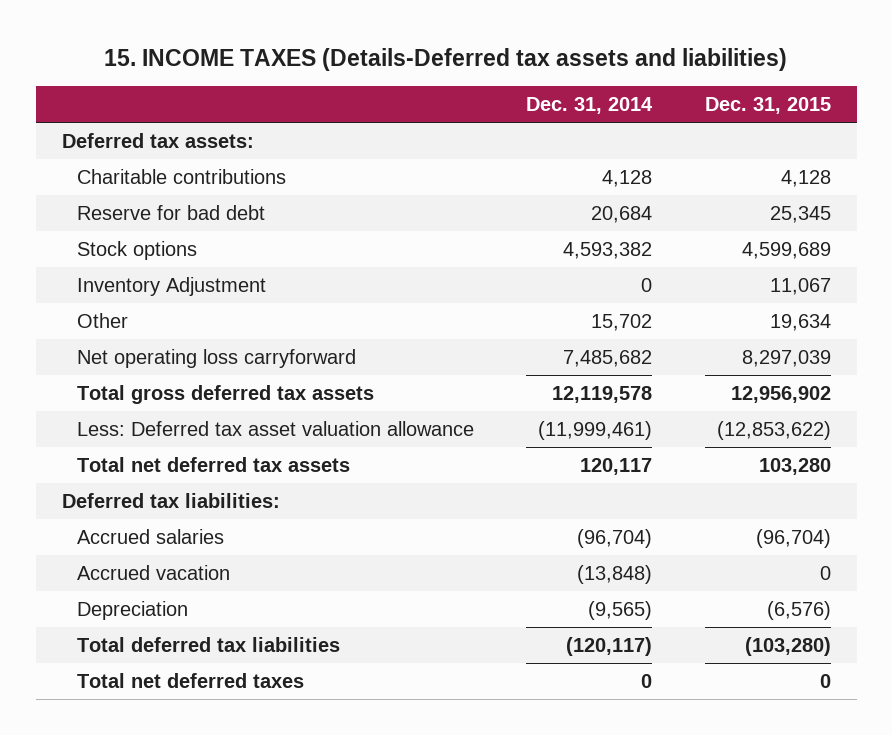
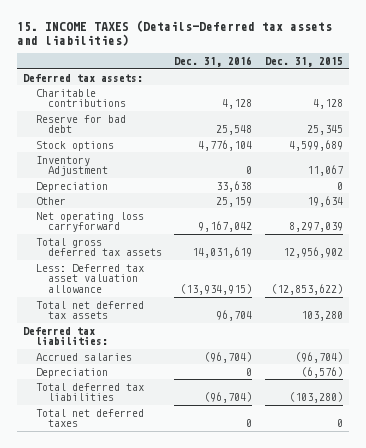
[526,97,654,115] Dec. 31, 2014 -> none
none -> [174,56,253,68] Dec. 31, 2016
none -> [35,181,108,192] Depreciation
[76,564,230,580] Accrued vacation -> none

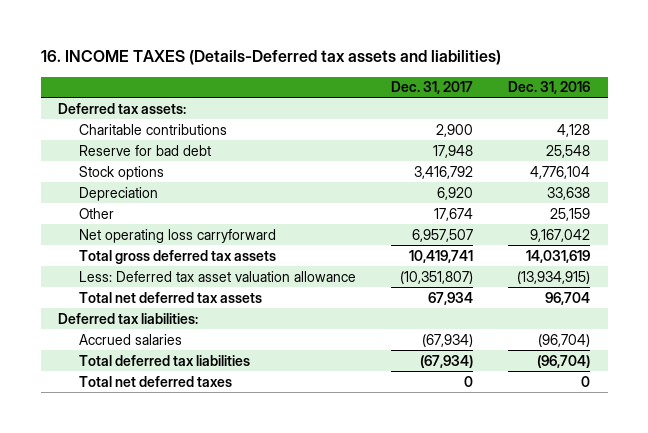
[17,19,333,46] 15. INCOME TAXES (Details-Deferred tax assets and liabilities) -> [40,50,501,66] 16. INCOME TAXES (Details-Deferred tax assets and liabilities)
[264,57,343,68] Dec. 31, 2015 -> none
none -> [390,81,473,95] Dec. 31, 2017
[35,155,109,177] Inventory Adjustment -> none
[35,367,108,378] Depreciation -> none

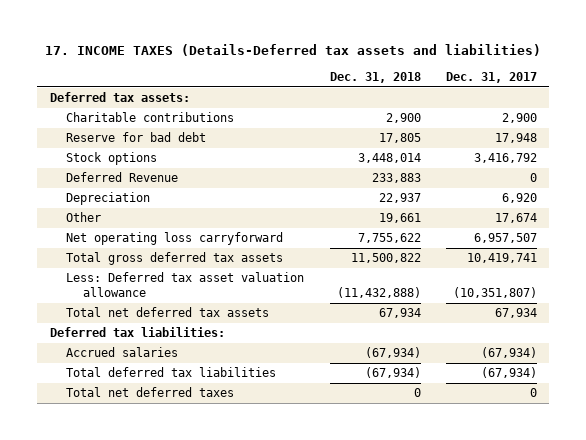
[40,50,501,66] 16. INCOME TAXES (Details-Deferred tax assets and liabilities) -> [45,43,542,56] 17. INCOME TAXES (Details-Deferred tax assets and liabilities)
[507,81,590,95] Dec. 31, 2016 -> none
none -> [329,71,421,83] Dec. 31, 2018
none -> [66,172,179,183] Deferred Revenue

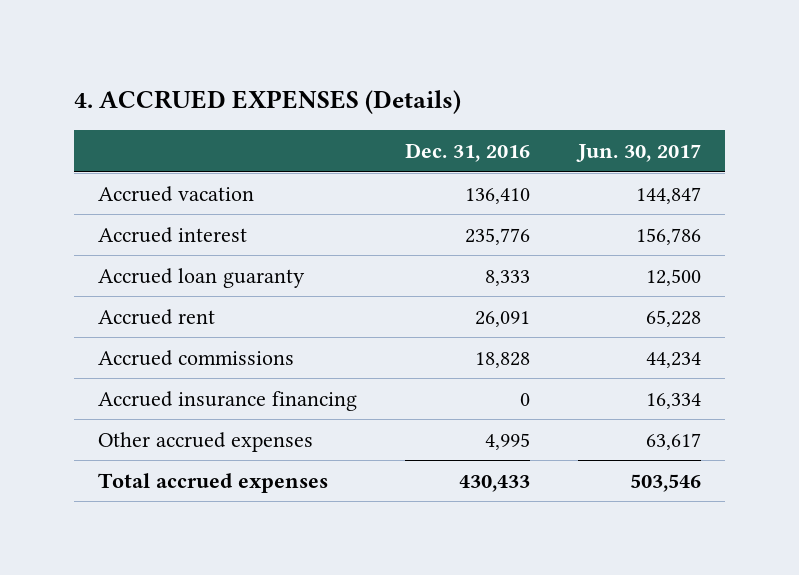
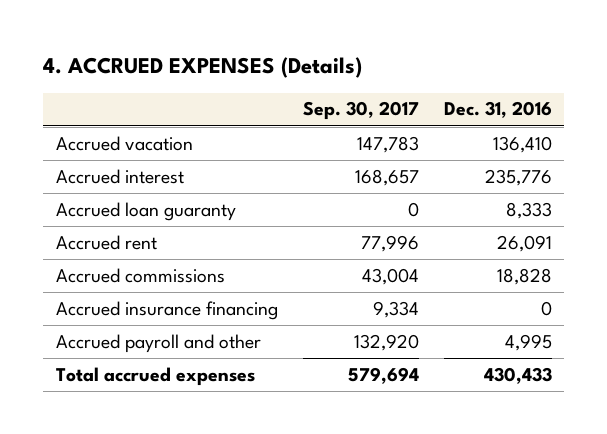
[576,144,702,163] Jun. 30, 2017 -> none
none -> [302,101,419,121] Sep. 30, 2017
[97,431,313,452] Other accrued expenses -> [55,333,261,353] Accrued payroll and other

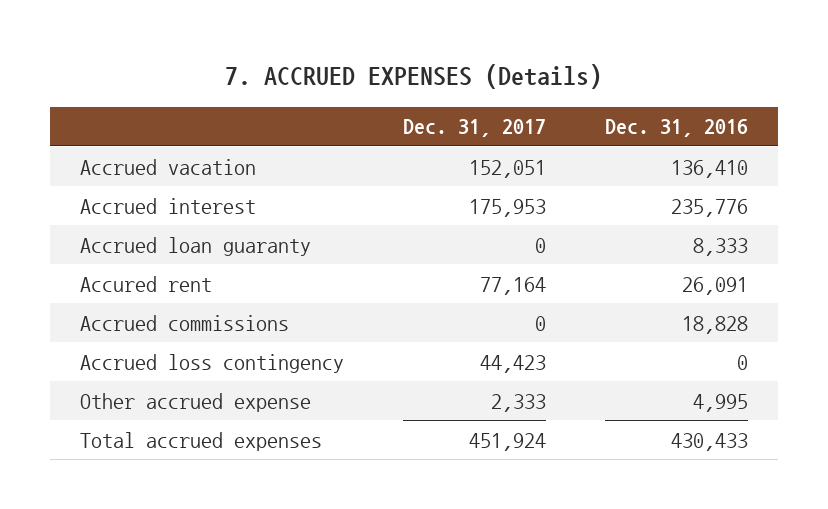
[43,57,363,79] 4. ACCRUED EXPENSES (Details) -> [224,64,602,90] 7. ACCRUED EXPENSES (Details)
[302,101,419,121] Sep. 30, 2017 -> none
none -> [402,119,546,138] Dec. 31, 2017
[55,234,157,250] Accrued rent -> [79,275,212,292] Accured rent
[55,300,278,320] Accrued insurance financing -> none
none -> [79,353,344,373] Accrued loss contingency
[55,333,261,353] Accrued payroll and other -> [79,392,311,412] Other accrued expense

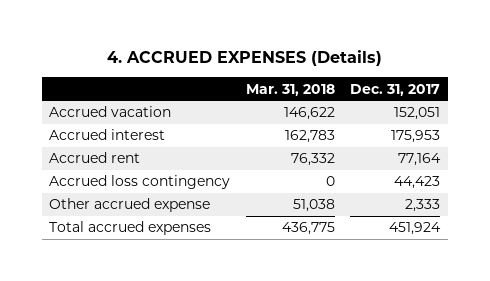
[224,64,602,90] 7. ACCRUED EXPENSES (Details) -> [106,50,382,67] 4. ACCRUED EXPENSES (Details)
[605,119,749,138] Dec. 31, 2016 -> none
none -> [245,83,335,96] Mar. 31, 2018
[79,236,311,256] Accrued loan guaranty -> none
[79,314,289,331] Accrued commissions -> none
[79,275,212,292] Accured rent -> [49,152,141,164] Accrued rent

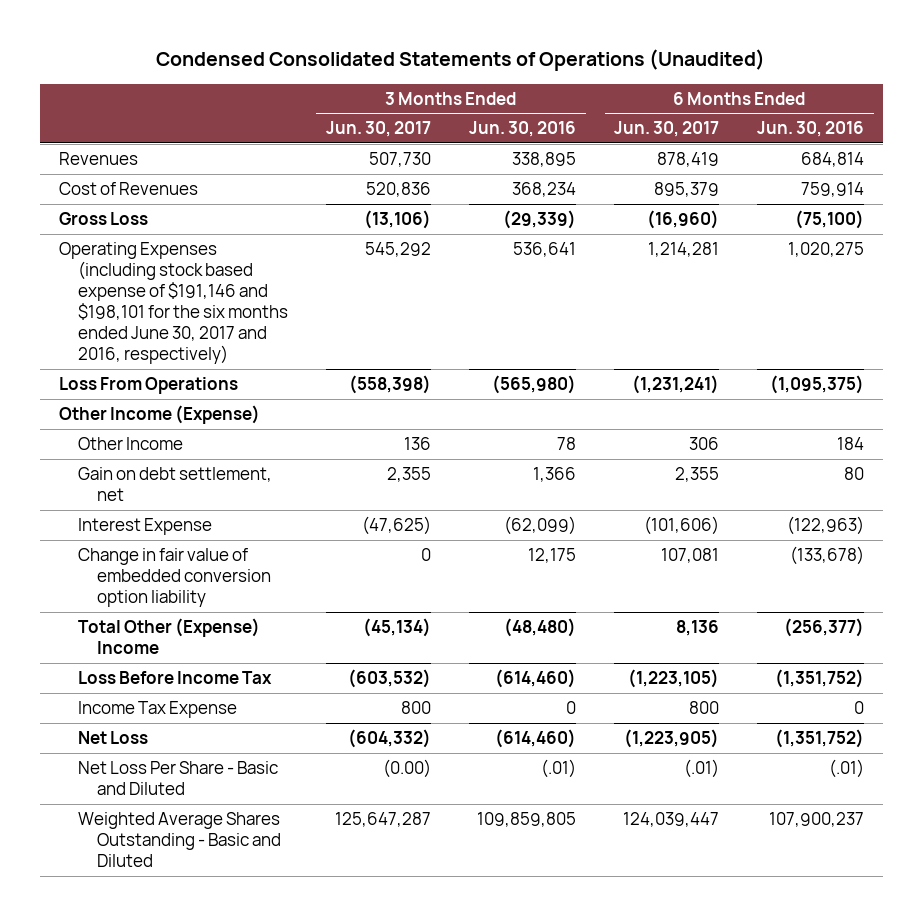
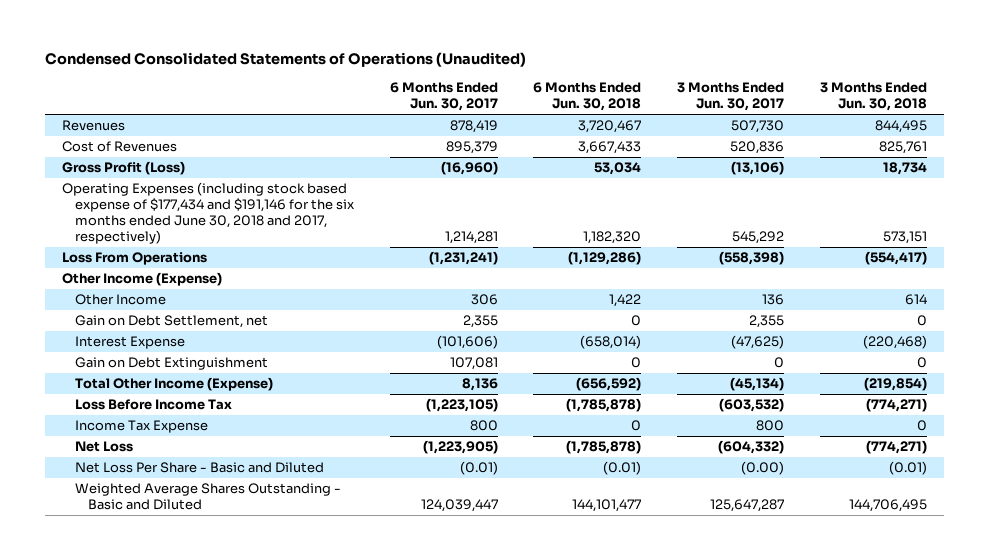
[469,121,577,138] Jun. 30, 2016 -> none
[757,121,865,138] Jun. 30, 2016 -> none
none -> [533,82,642,112] 6 Months Ended Jun. 30, 2018
none -> [819,82,927,112] 3 Months Ended Jun. 30, 2018
[58,212,148,226] Gross Loss -> [62,161,186,176] Gross Profit (Loss)
[58,242,288,365] Operating Expenses (including stock based expense of $191,146 and $198,101 for the six months ended June 30, 2017 and 2016, respectively) -> [62,182,356,244] Operating Expenses (including stock based expense of $177,434 and $191,146 for the six months ended June 30, 2018 and 2017, respectively)
[77,467,272,502] Gain on debt settlement, net -> [75,315,269,329] Gain on Debt Settlement, net
[77,548,272,608] Change in fair value of embedded conversion option liability -> [75,357,269,371] Gain on Debt Extinguishment
[77,618,260,655] Total Other (Expense) Income -> [75,377,274,392] Total Other Income (Expense)
[684,759,720,779] (.01) -> [459,461,498,476] (0.01)

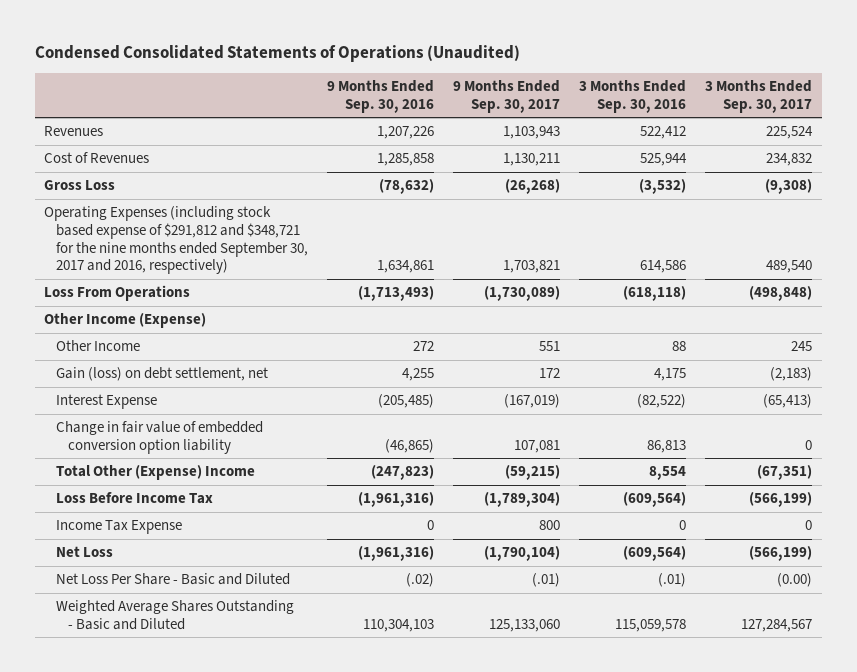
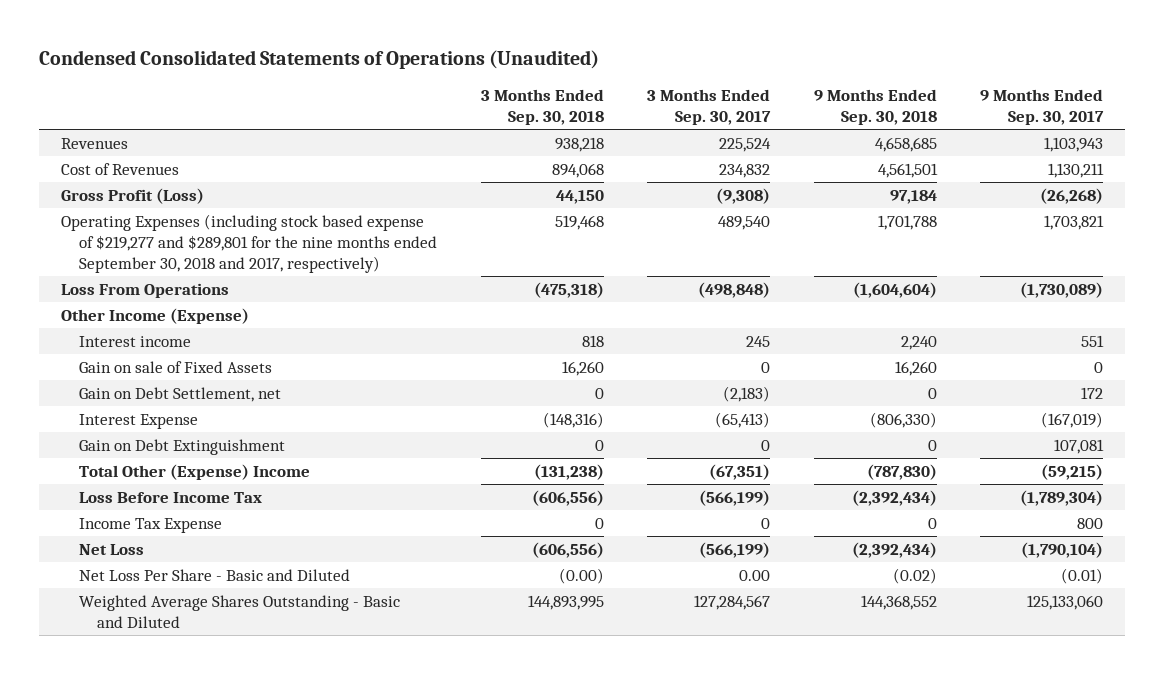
[327,79,435,113] 9 Months Ended Sep. 30, 2016 -> none
[579,79,687,113] 3 Months Ended Sep. 30, 2016 -> none
none -> [480,88,604,125] 3 Months Ended Sep. 30, 2018
none -> [813,88,937,125] 9 Months Ended Sep. 30, 2018
[44,180,116,191] Gross Loss -> [60,187,204,204] Gross Profit (Loss)
[44,206,309,275] Operating Expenses (including stock based expense of $291,812 and $348,721 for the nine months ended September 30, 2017 and 2016, respectively) -> [60,213,437,274] Operating Expenses (including stock based expense of $219,277 and $289,801 for the nine months ended September 30, 2018 and 2017, respectively)
[56,340,141,352] Other Income -> [78,335,191,347] Interest income
none -> [78,360,272,373] Gain on sale of Fixed Assets
[56,367,269,382] Gain (loss) on debt settlement, net -> [78,386,281,402] Gain on Debt Settlement, net
[56,421,264,454] Change in fair value of embedded conversion option liability -> [78,438,285,455] Gain on Debt Extinguishment
[532,573,561,588] (.01) -> [1061,567,1104,584] (0.01)
[777,573,813,588] (0.00) -> [739,569,771,581] 0.00

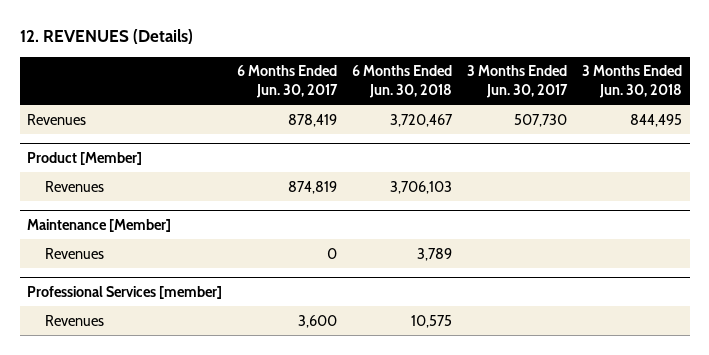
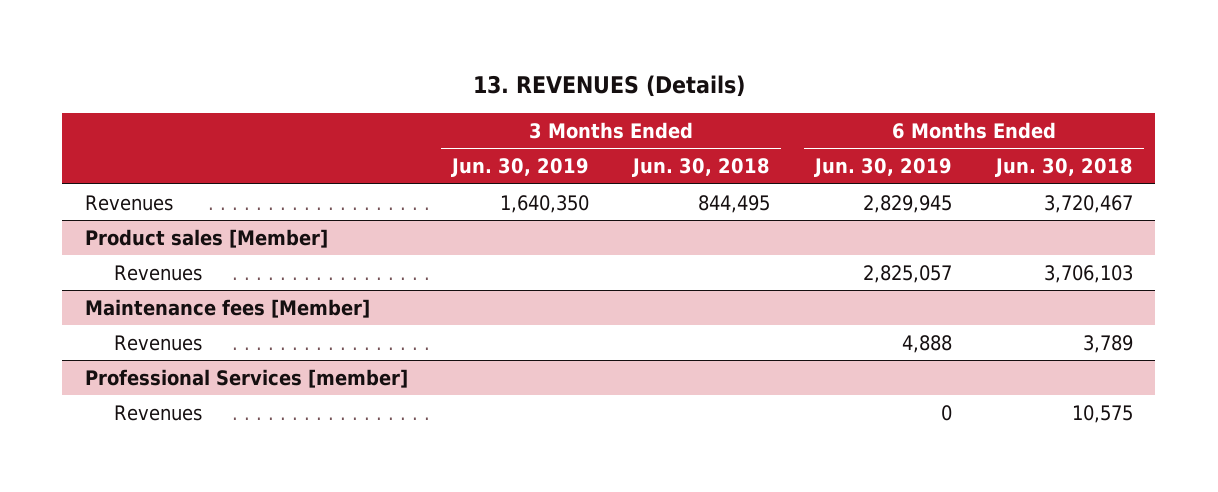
[19,29,193,45] 12. REVENUES (Details) -> [472,75,745,98] 13. REVENUES (Details)
[237,65,339,98] 6 Months Ended Jun. 30, 2017 -> none
[467,65,569,98] 3 Months Ended Jun. 30, 2017 -> none
none -> [450,158,589,178] Jun. 30, 2019
none -> [813,158,952,178] Jun. 30, 2019
[27,151,143,165] Product [Member] -> [84,228,328,248] Product sales [Member]
[27,218,172,232] Maintenance [Member] -> [84,298,370,318] Maintenance fees [Member]

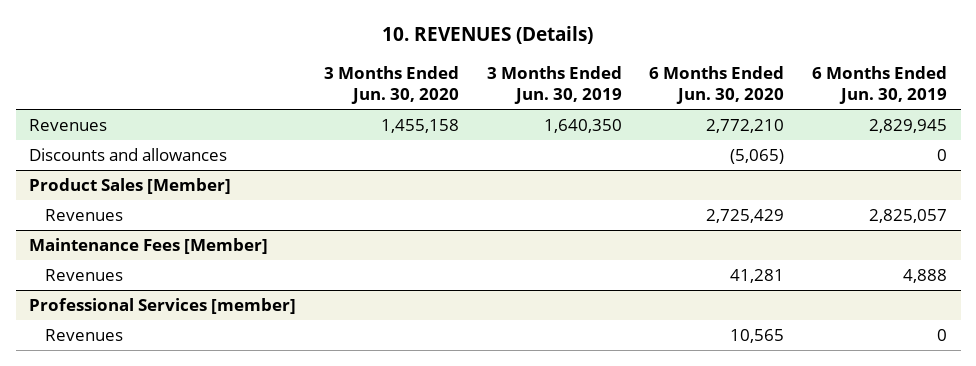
[472,75,745,98] 13. REVENUES (Details) -> [382,26,594,45] 10. REVENUES (Details)
[632,158,771,178] Jun. 30, 2018 -> none
[995,158,1134,178] Jun. 30, 2018 -> none
none -> [324,66,460,104] 3 Months Ended Jun. 30, 2020
none -> [649,66,785,104] 6 Months Ended Jun. 30, 2020
none -> [29,148,228,162] Discounts and allowances
[84,228,328,248] Product sales [Member] -> [29,178,232,195] Product Sales [Member]
[84,298,370,318] Maintenance fees [Member] -> [29,238,269,255] Maintenance Fees [Member]

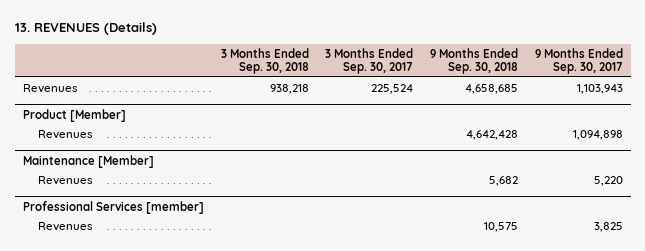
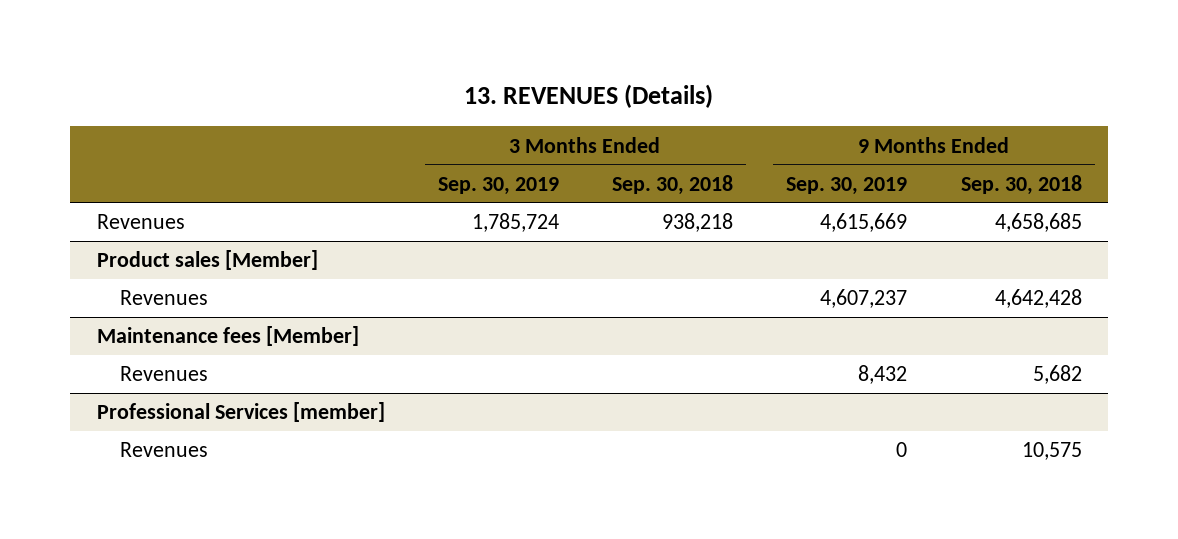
[325,47,414,75] 3 Months Ended Sep. 30, 2017 -> none
[534,47,623,75] 9 Months Ended Sep. 30, 2017 -> none
none -> [437,176,559,195] Sep. 30, 2019
none -> [786,176,908,195] Sep. 30, 2019
[22,108,126,122] Product [Member] -> [96,250,318,271] Product sales [Member]
[22,154,154,168] Maintenance [Member] -> [96,326,359,347] Maintenance fees [Member]

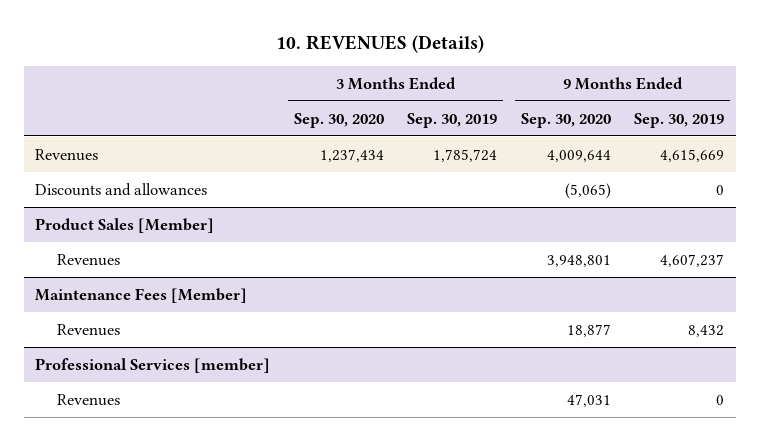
[464,84,714,109] 13. REVENUES (Details) -> [275,35,484,54] 10. REVENUES (Details)
[612,174,734,195] Sep. 30, 2018 -> none
[960,174,1082,195] Sep. 30, 2018 -> none
none -> [293,112,384,128] Sep. 30, 2020
none -> [520,112,611,128] Sep. 30, 2020
none -> [35,182,208,196] Discounts and allowances
[96,250,318,271] Product sales [Member] -> [35,217,215,233] Product Sales [Member]
[96,326,359,347] Maintenance fees [Member] -> [35,287,248,303] Maintenance Fees [Member]

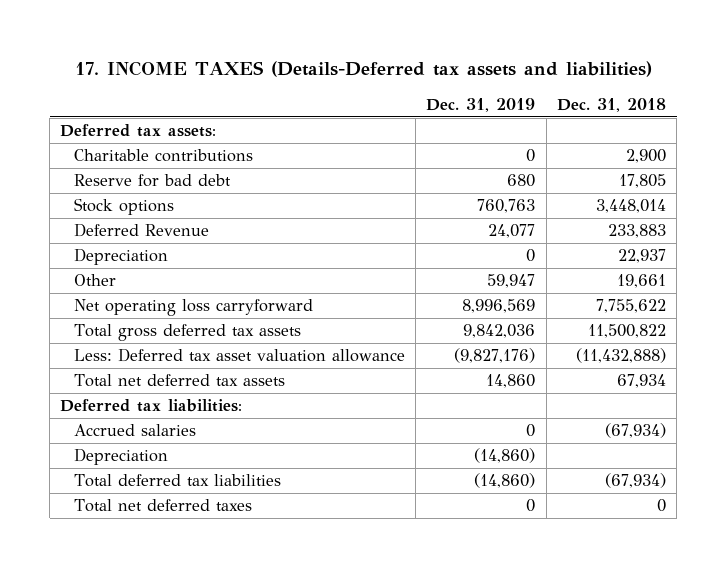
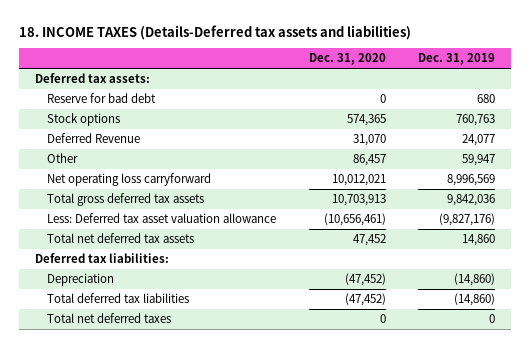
[75,61,653,78] 17. INCOME TAXES (Details-Deferred tax assets and liabilities) -> [19,24,412,40] 18. INCOME TAXES (Details-Deferred tax assets and liabilities)
[556,98,666,113] Dec. 31, 2018 -> none
none -> [308,53,386,66] Dec. 31, 2020
[74,149,254,163] Charitable contributions -> none
[74,248,169,266] Depreciation -> none
[74,424,197,437] Accrued salaries -> none

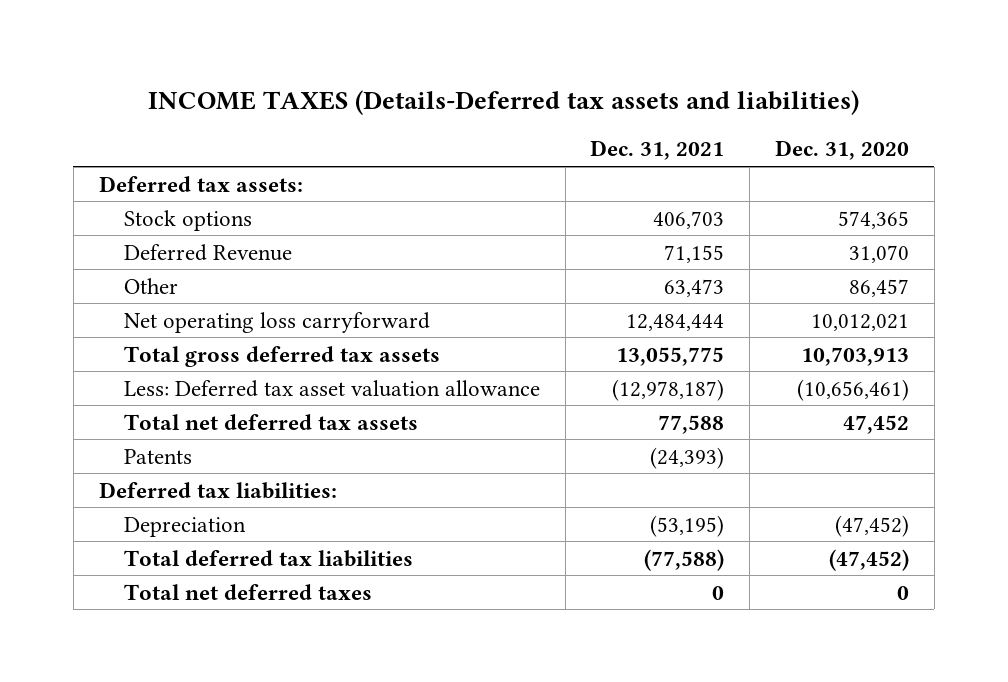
[19,24,412,40] 18. INCOME TAXES (Details-Deferred tax assets and liabilities) -> [147,89,859,115] INCOME TAXES (Details-Deferred tax assets and liabilities)
[417,53,495,66] Dec. 31, 2019 -> none
none -> [590,140,725,161] Dec. 31, 2021
[47,93,157,104] Reserve for bad debt -> none
none -> [124,448,193,464] Patents

